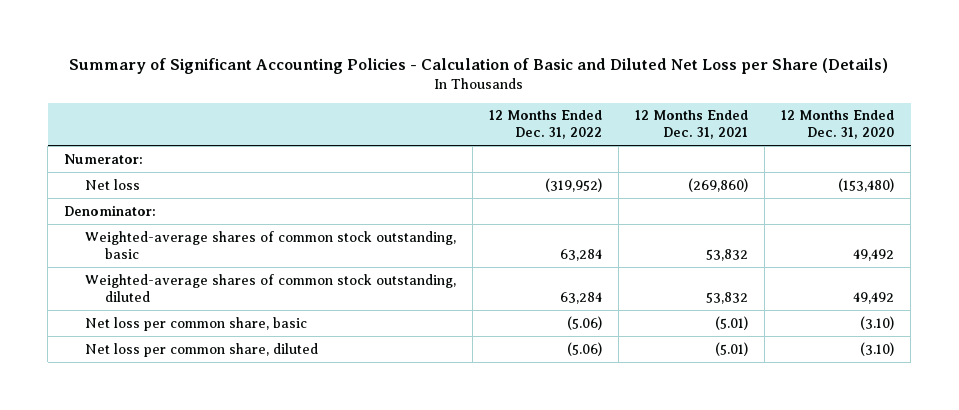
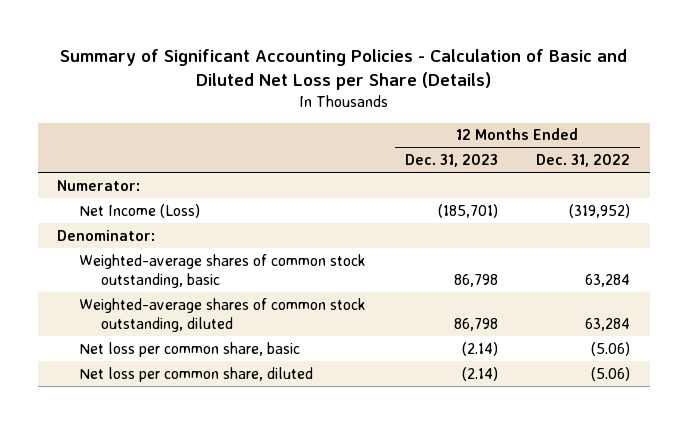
[635,110,749,140] 12 Months Ended Dec. 31, 2021 -> none
[781,110,895,140] 12 Months Ended Dec. 31, 2020 -> none
none -> [404,154,498,168] Dec. 31, 2023
[84,178,140,190] Net loss -> [79,203,201,218] Net Income (Loss)

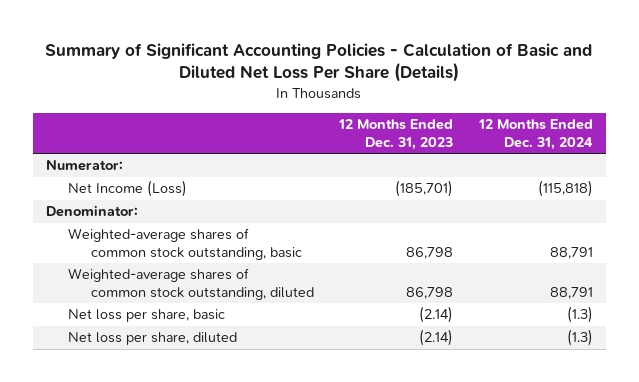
[59,49,627,91] Summary of Significant Accounting Policies - Calculation of Basic and Diluted Net Loss per Share (Details) -> [45,42,593,83] Summary of Significant Accounting Policies - Calculation of Basic and Diluted Net Loss Per Share (Details)
[536,154,631,168] Dec. 31, 2022 -> none
none -> [477,119,593,150] 12 Months Ended Dec. 31, 2024
[79,341,301,357] Net loss per common share, basic -> [68,309,226,323] Net loss per share, basic
[79,366,314,382] Net loss per common share, diluted -> [68,332,238,346] Net loss per share, diluted

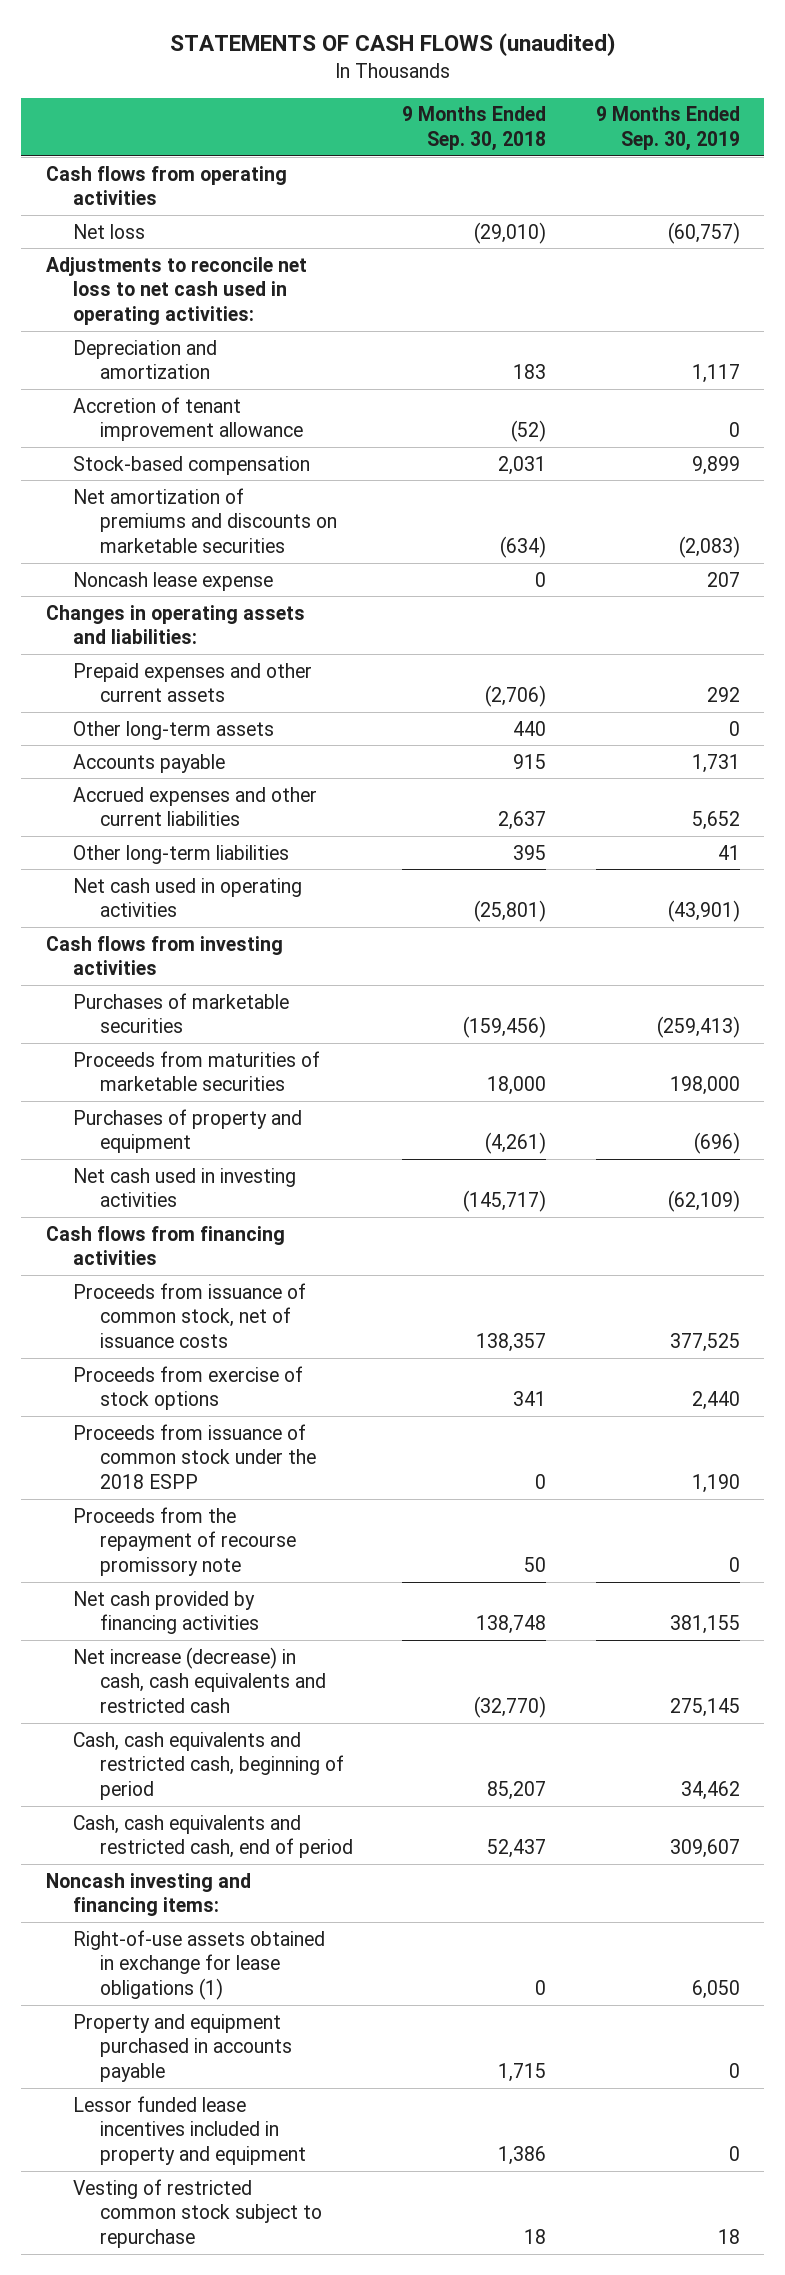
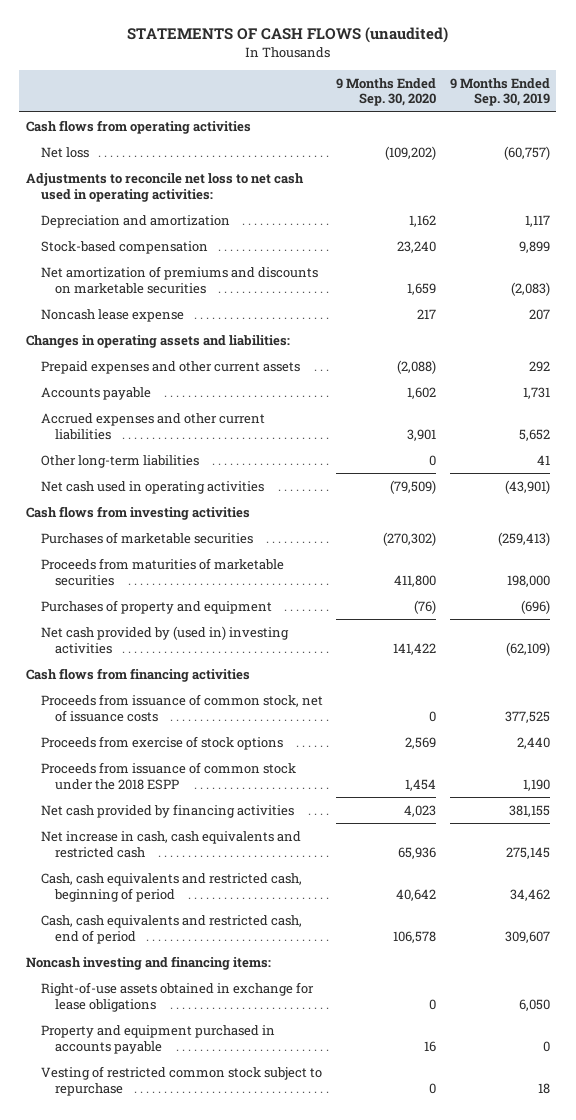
[402,106,547,151] 9 Months Ended Sep. 30, 2018 -> none
none -> [336,77,437,107] 9 Months Ended Sep. 30, 2020
[72,396,303,442] Accretion of tenant improvement allowance -> none
[72,720,274,740] Other long-term assets -> none
[72,1167,296,1208] Net cash used in investing activities -> [40,625,289,654] Net cash provided by (used in) investing activities
[72,1506,296,1576] Proceeds from the repayment of recourse promissory note -> none
[72,1646,326,1713] Net increase (decrease) in cash, cash equivalents and restricted cash -> [40,830,301,858] Net increase in cash, cash equivalents and restricted cash
[72,1929,325,2000] Right-of-use assets obtained in exchange for lease obligations (1) -> [40,981,314,1012] Right-of-use assets obtained in exchange for lease obligations
[72,2095,306,2165] Lessor funded lease incentives included in property and equipment -> none

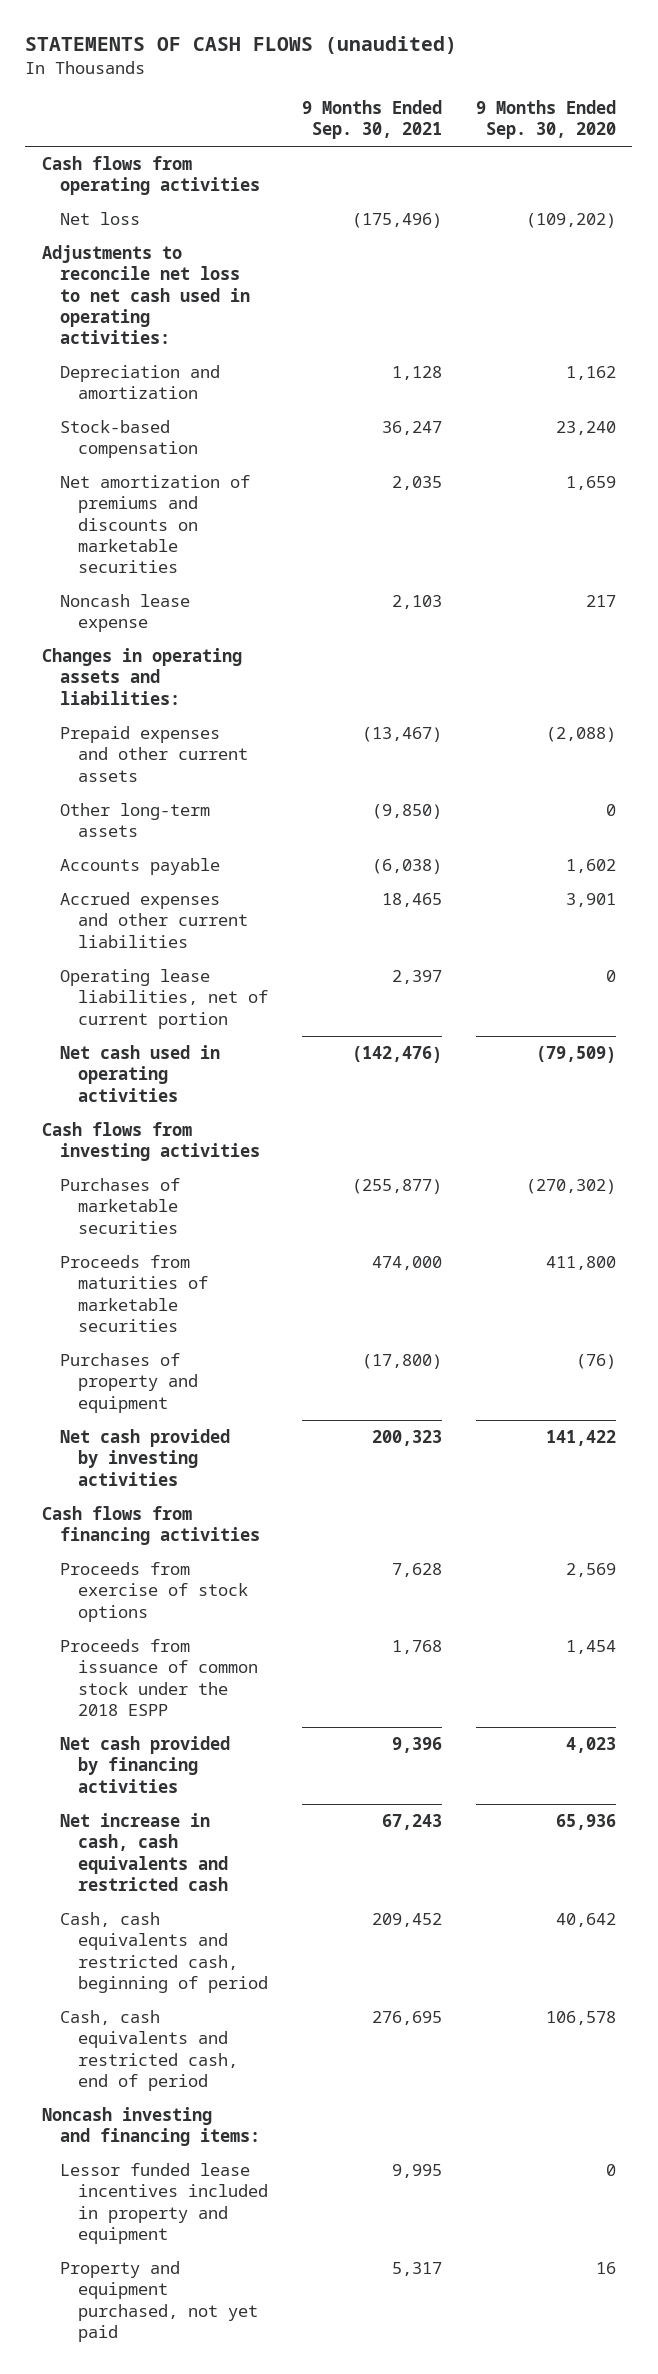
[449,77,550,107] 9 Months Ended Sep. 30, 2019 -> none
none -> [301,100,442,140] 9 Months Ended Sep. 30, 2021
none -> [60,803,211,838] Other long-term assets
[40,454,199,468] Other long-term liabilities -> none
none -> [60,969,269,1029] Operating lease liabilities, net of current portion
[40,625,289,654] Net cash provided by (used in) investing activities -> [60,1429,231,1486] Net cash provided by investing activities
[40,693,323,722] Proceeds from issuance of common stock, net of issuance costs -> none
[40,981,314,1012] Right-of-use assets obtained in exchange for lease obligations -> none
[40,1065,322,1096] Vesting of restricted common stock subject to repurchase -> none
none -> [60,2163,269,2244] Lessor funded lease incentives included in property and equipment
[40,1024,275,1054] Property and equipment purchased in accounts payable -> [60,2261,259,2342] Property and equipment purchased, not yet paid

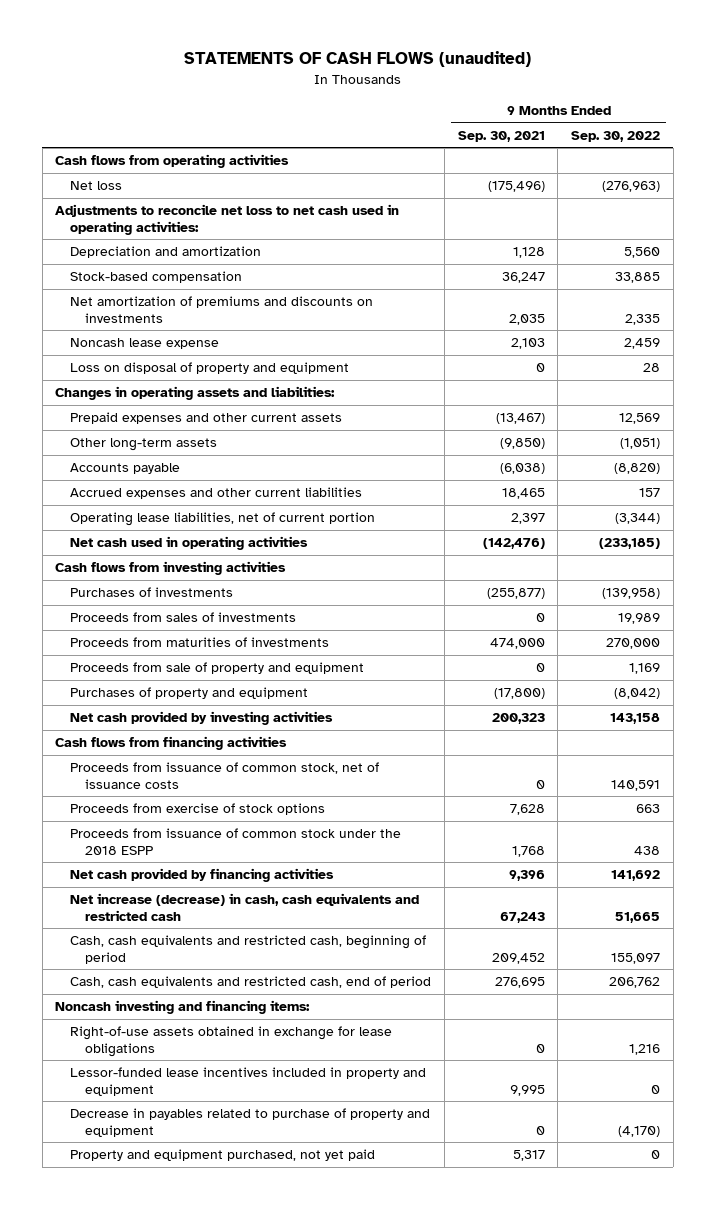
[475,100,616,140] 9 Months Ended Sep. 30, 2020 -> none
none -> [570,130,660,142] Sep. 30, 2022
[60,475,251,573] Net amortization of premiums and discounts on marketable securities -> [70,296,374,323] Net amortization of premiums and discounts on investments
none -> [70,362,350,375] Loss on disposal of property and equipment
[60,1178,181,1234] Purchases of marketable securities -> [70,587,234,598] Purchases of investments
none -> [70,612,297,623] Proceeds from sales of investments
[60,1255,209,1332] Proceeds from maturities of marketable securities -> [70,637,330,648] Proceeds from maturities of investments
none -> [70,662,365,675] Proceeds from sale of property and equipment
none -> [70,762,380,789] Proceeds from issuance of common stock, net of issuance costs
[60,1813,229,1891] Net increase in cash, cash equivalents and restricted cash -> [70,893,420,921] Net increase (decrease) in cash, cash equivalents and restricted cash
none -> [70,1026,393,1057] Right-of-use assets obtained in exchange for lease obligations
[60,2163,269,2244] Lessor funded lease incentives included in property and equipment -> [70,1067,427,1096] Lessor-funded lease incentives included in property and equipment
none -> [70,1108,431,1137] Decrease in payables related to purchase of property and equipment

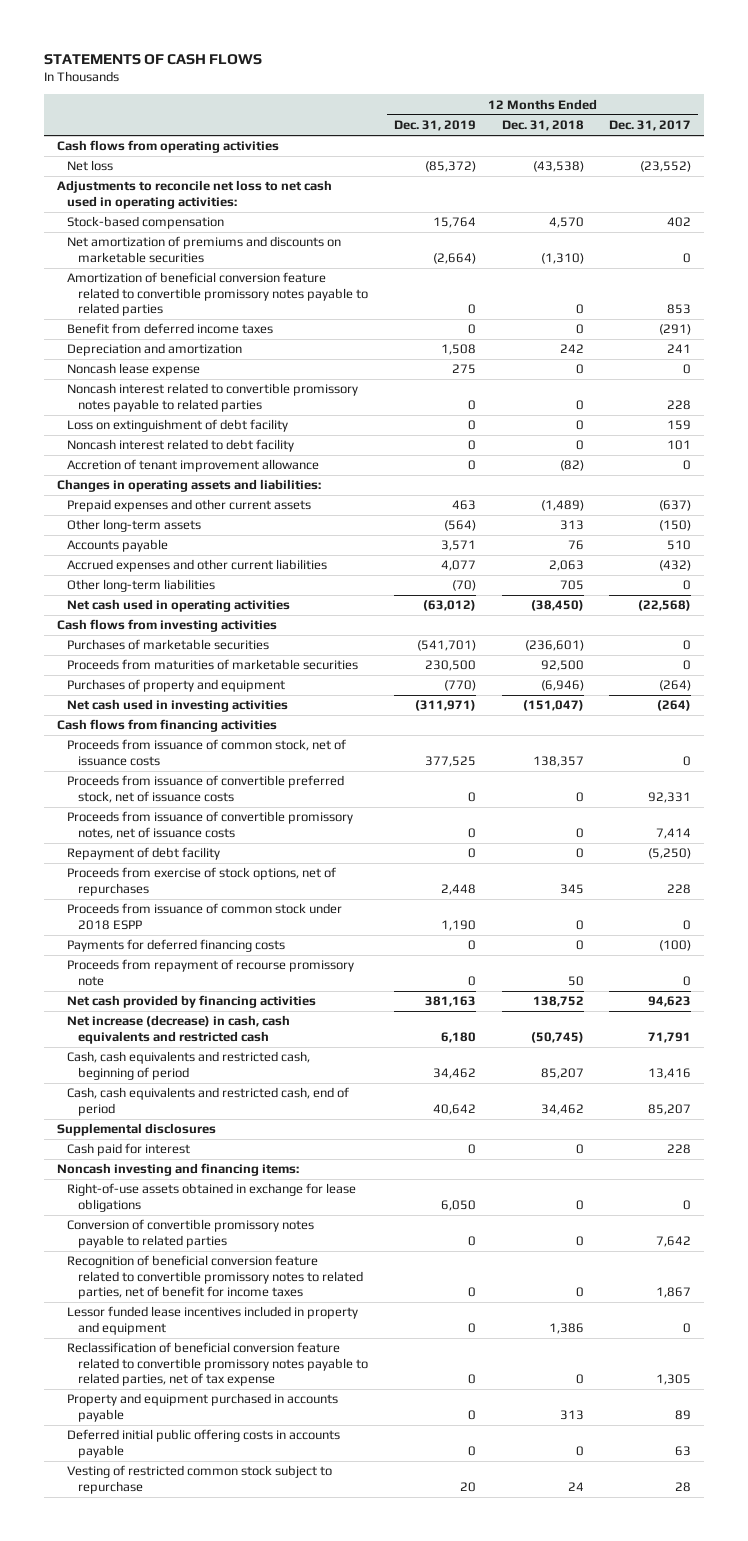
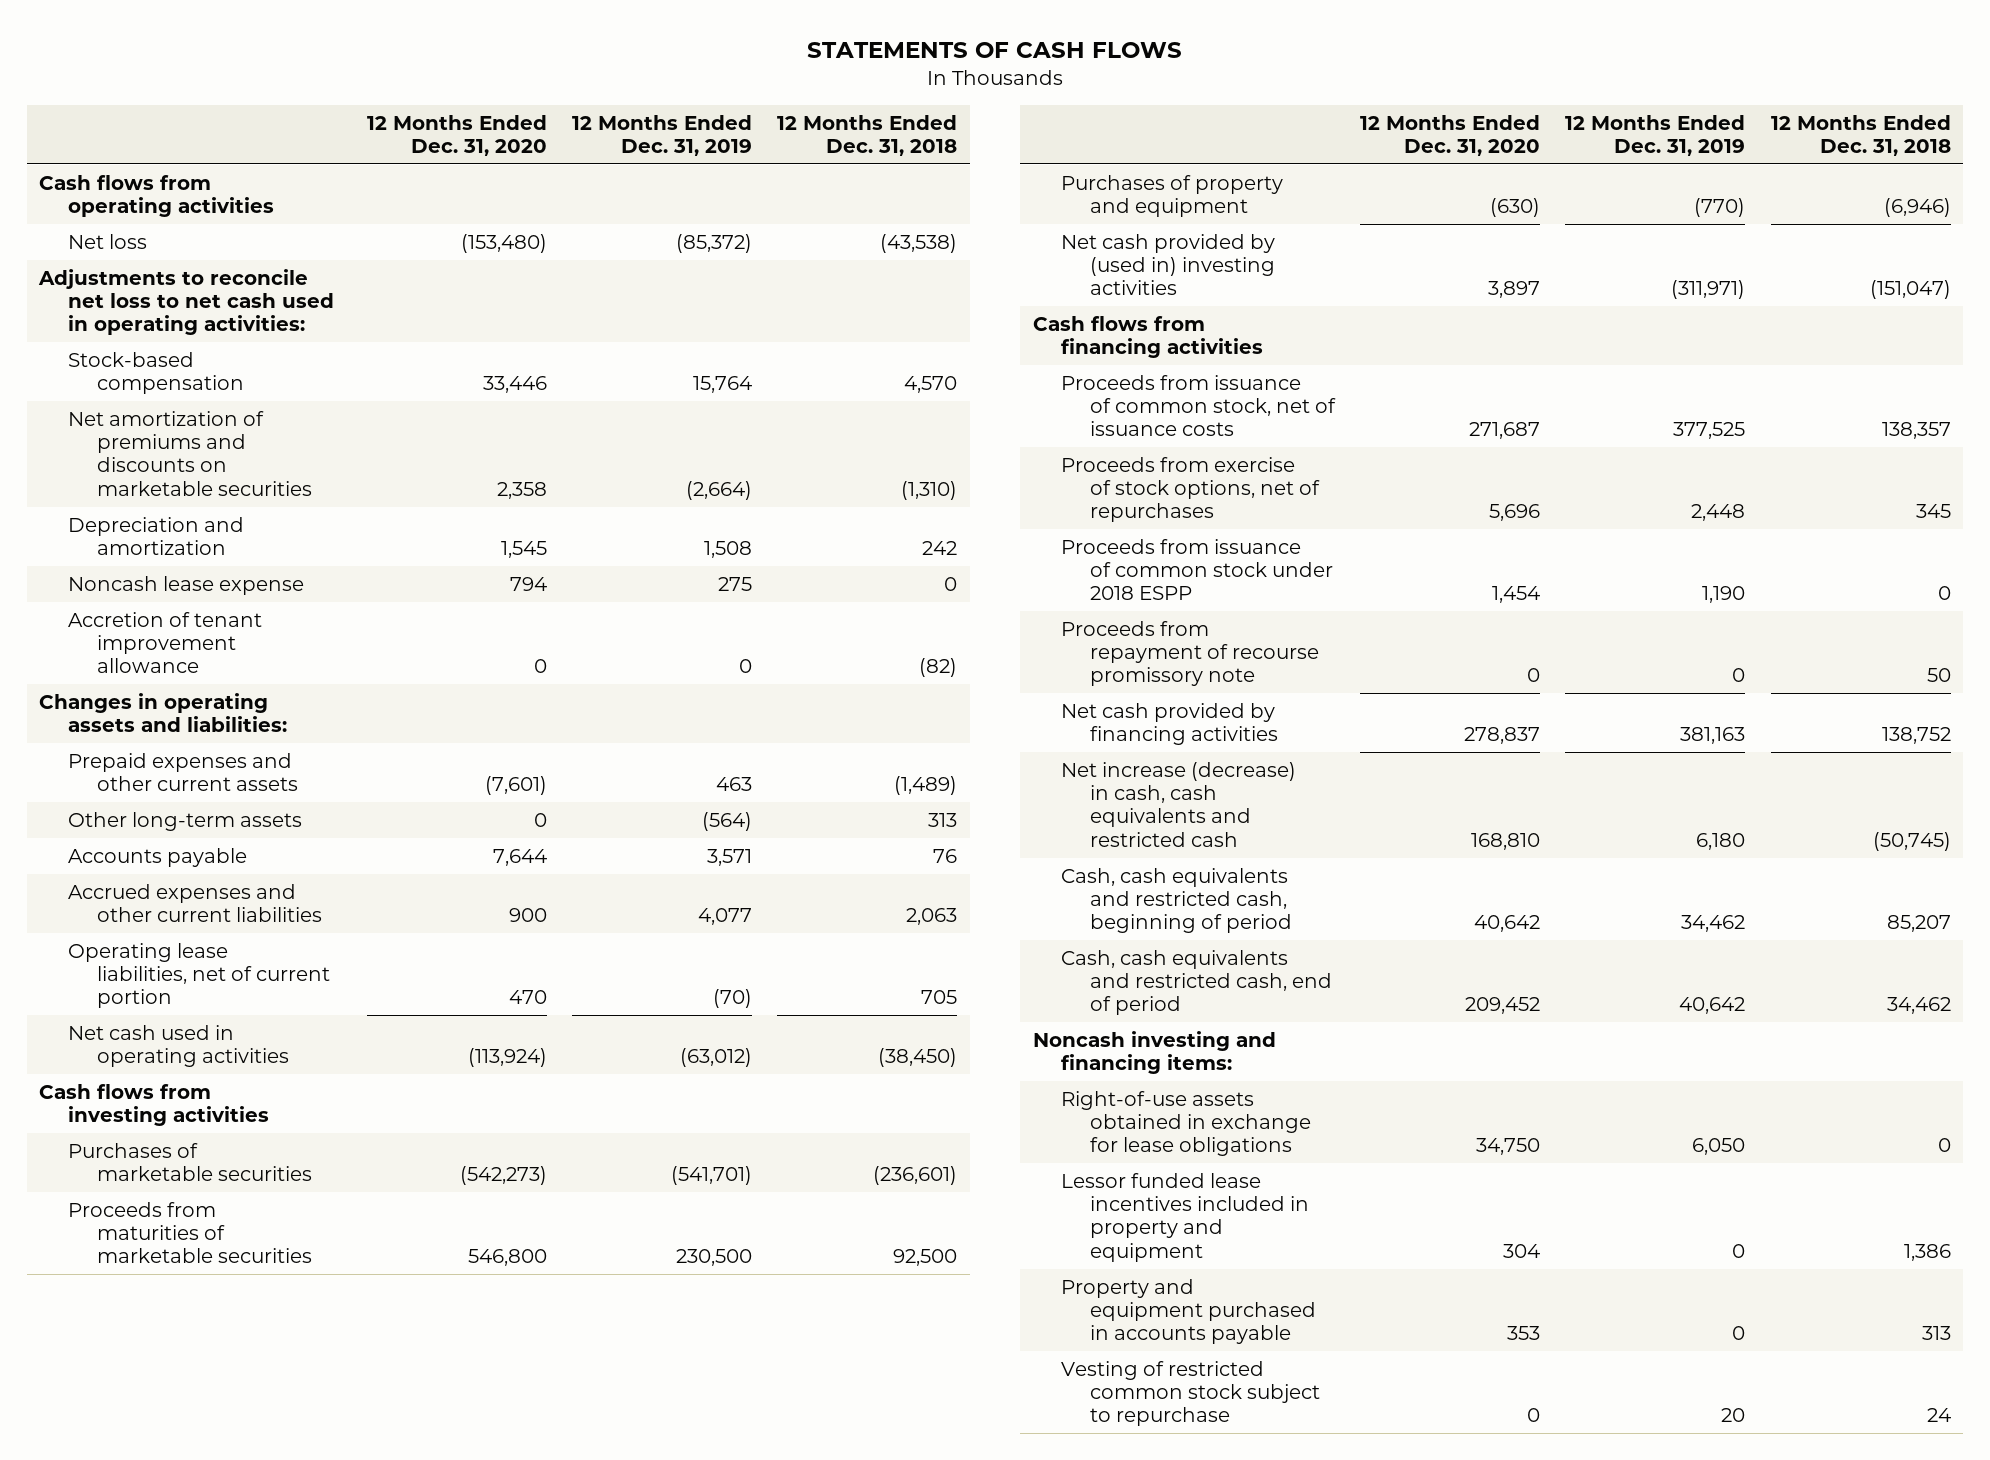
[609,119,692,131] Dec. 31, 2017 -> none
none -> [366,114,547,156] 12 Months Ended Dec. 31, 2020
[67,272,368,317] Amortization of beneficial conversion feature related to convertible promissory notes payable to related parties -> none
[67,323,274,335] Benefit from deferred income taxes -> none
[67,383,359,412] Noncash interest related to convertible promissory notes payable to related parties -> none
[67,419,289,433] Loss on extinguishment of debt facility -> none
[67,439,295,453] Noncash interest related to debt facility -> none
[67,579,216,593] Other long-term liabilities -> [67,942,330,1009] Operating lease liabilities, net of current portion
[67,699,289,713] Net cash used in investing activities -> [1061,233,1276,296] Net cash provided by (used in) investing activities
[67,775,345,803] Proceeds from issuance of convertible preferred stock, net of issuance costs -> none
[67,811,354,839] Proceeds from issuance of convertible promissory notes, net of issuance costs -> none
[67,847,221,861] Repayment of debt facility -> none
[67,939,286,953] Payments for deferred financing costs -> none
[56,1123,216,1137] Supplemental disclosures -> none
[67,1143,191,1157] Cash paid for interest -> none
[67,1219,315,1248] Conversion of convertible promissory notes payable to related parties -> none
[67,1255,363,1300] Recognition of beneficial conversion feature related to convertible promissory notes to related parties, net of benefit for income taxes -> none
[67,1342,368,1387] Reclassification of beneficial conversion feature related to convertible promissory notes payable to related parties, net of tax expense -> none
[67,1429,341,1458] Deferred initial public offering costs in accounts payable -> none

